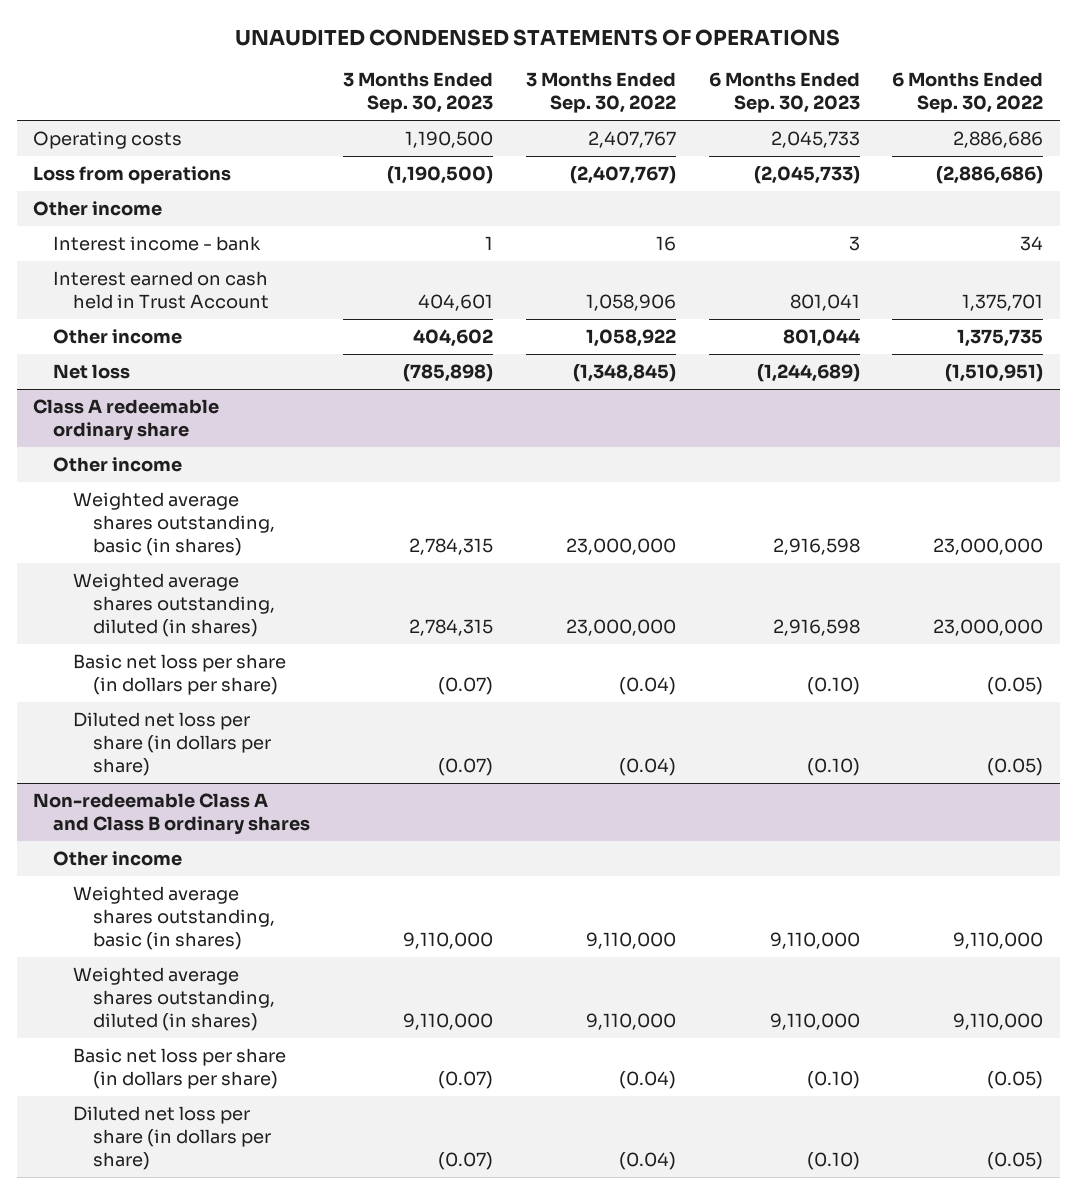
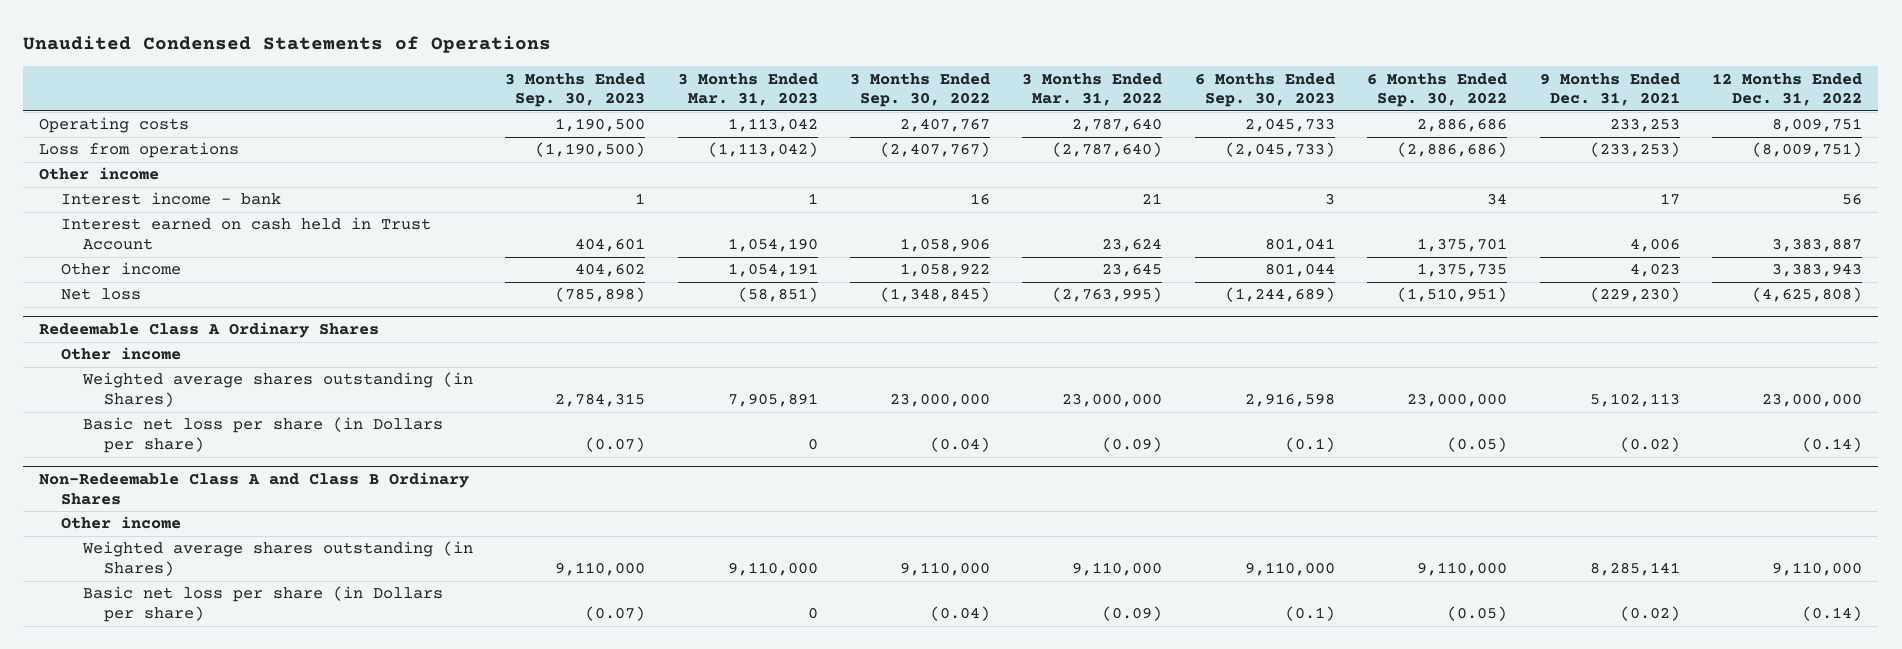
[235,28,841,46] UNAUDITED CONDENSED STATEMENTS OF OPERATIONS -> [23,36,552,54] Unaudited Condensed Statements of Operations
none -> [677,72,818,107] 3 Months Ended Mar. 31, 2023
none -> [1022,72,1163,107] 3 Months Ended Mar. 31, 2022
none -> [1539,72,1680,107] 9 Months Ended Dec. 31, 2021
none -> [1712,72,1863,107] 12 Months Ended Dec. 31, 2022
[33,398,220,440] Class A redeemable ordinary share -> [39,322,380,339] Redeemable Class A Ordinary Shares
[73,491,276,557] Weighted average shares outstanding, basic (in shares) -> none
[73,711,272,777] Diluted net loss per share (in dollars per share) -> none
[73,572,276,638] Weighted average shares outstanding, diluted (in shares) -> [81,372,473,407] Weighted average shares outstanding (in Shares)
[73,653,287,695] Basic net loss per share (in dollars per share) -> [82,417,443,453] Basic net loss per share (in Dollars per share)
[806,676,860,695] (0.10) -> [1284,436,1335,452] (0.1)
[33,792,311,834] Non-redeemable Class A and Class B ordinary shares -> [39,472,470,505] Non-Redeemable Class A and Class B Ordinary Shares
[73,885,276,951] Weighted average shares outstanding, basic (in shares) -> none
[73,1105,272,1171] Diluted net loss per share (in dollars per share) -> none
[73,966,276,1032] Weighted average shares outstanding, diluted (in shares) -> [81,541,473,576] Weighted average shares outstanding (in Shares)
[73,1047,287,1089] Basic net loss per share (in dollars per share) -> [82,586,443,622] Basic net loss per share (in Dollars per share)
[806,1070,860,1089] (0.10) -> [1284,605,1335,621] (0.1)

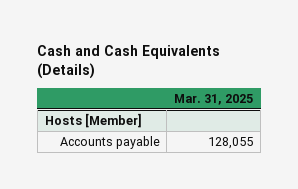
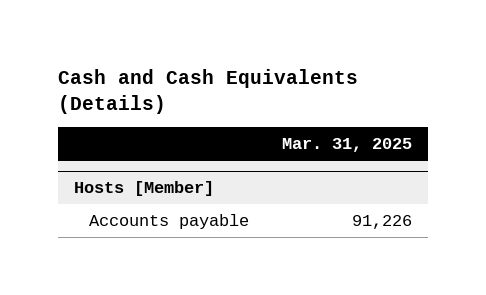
[208,136,254,149] 128,055 -> [351,215,412,230] 91,226

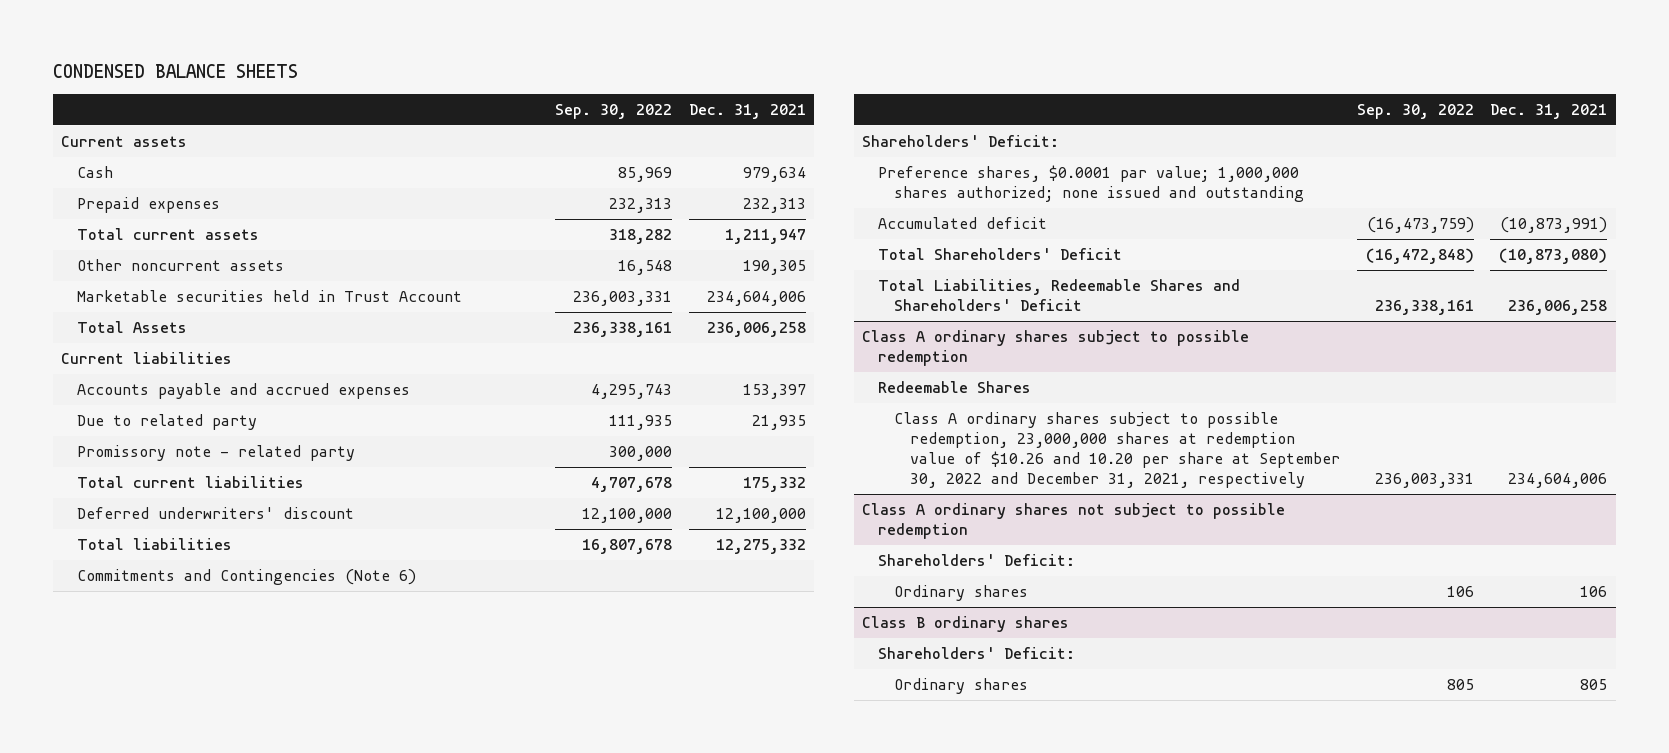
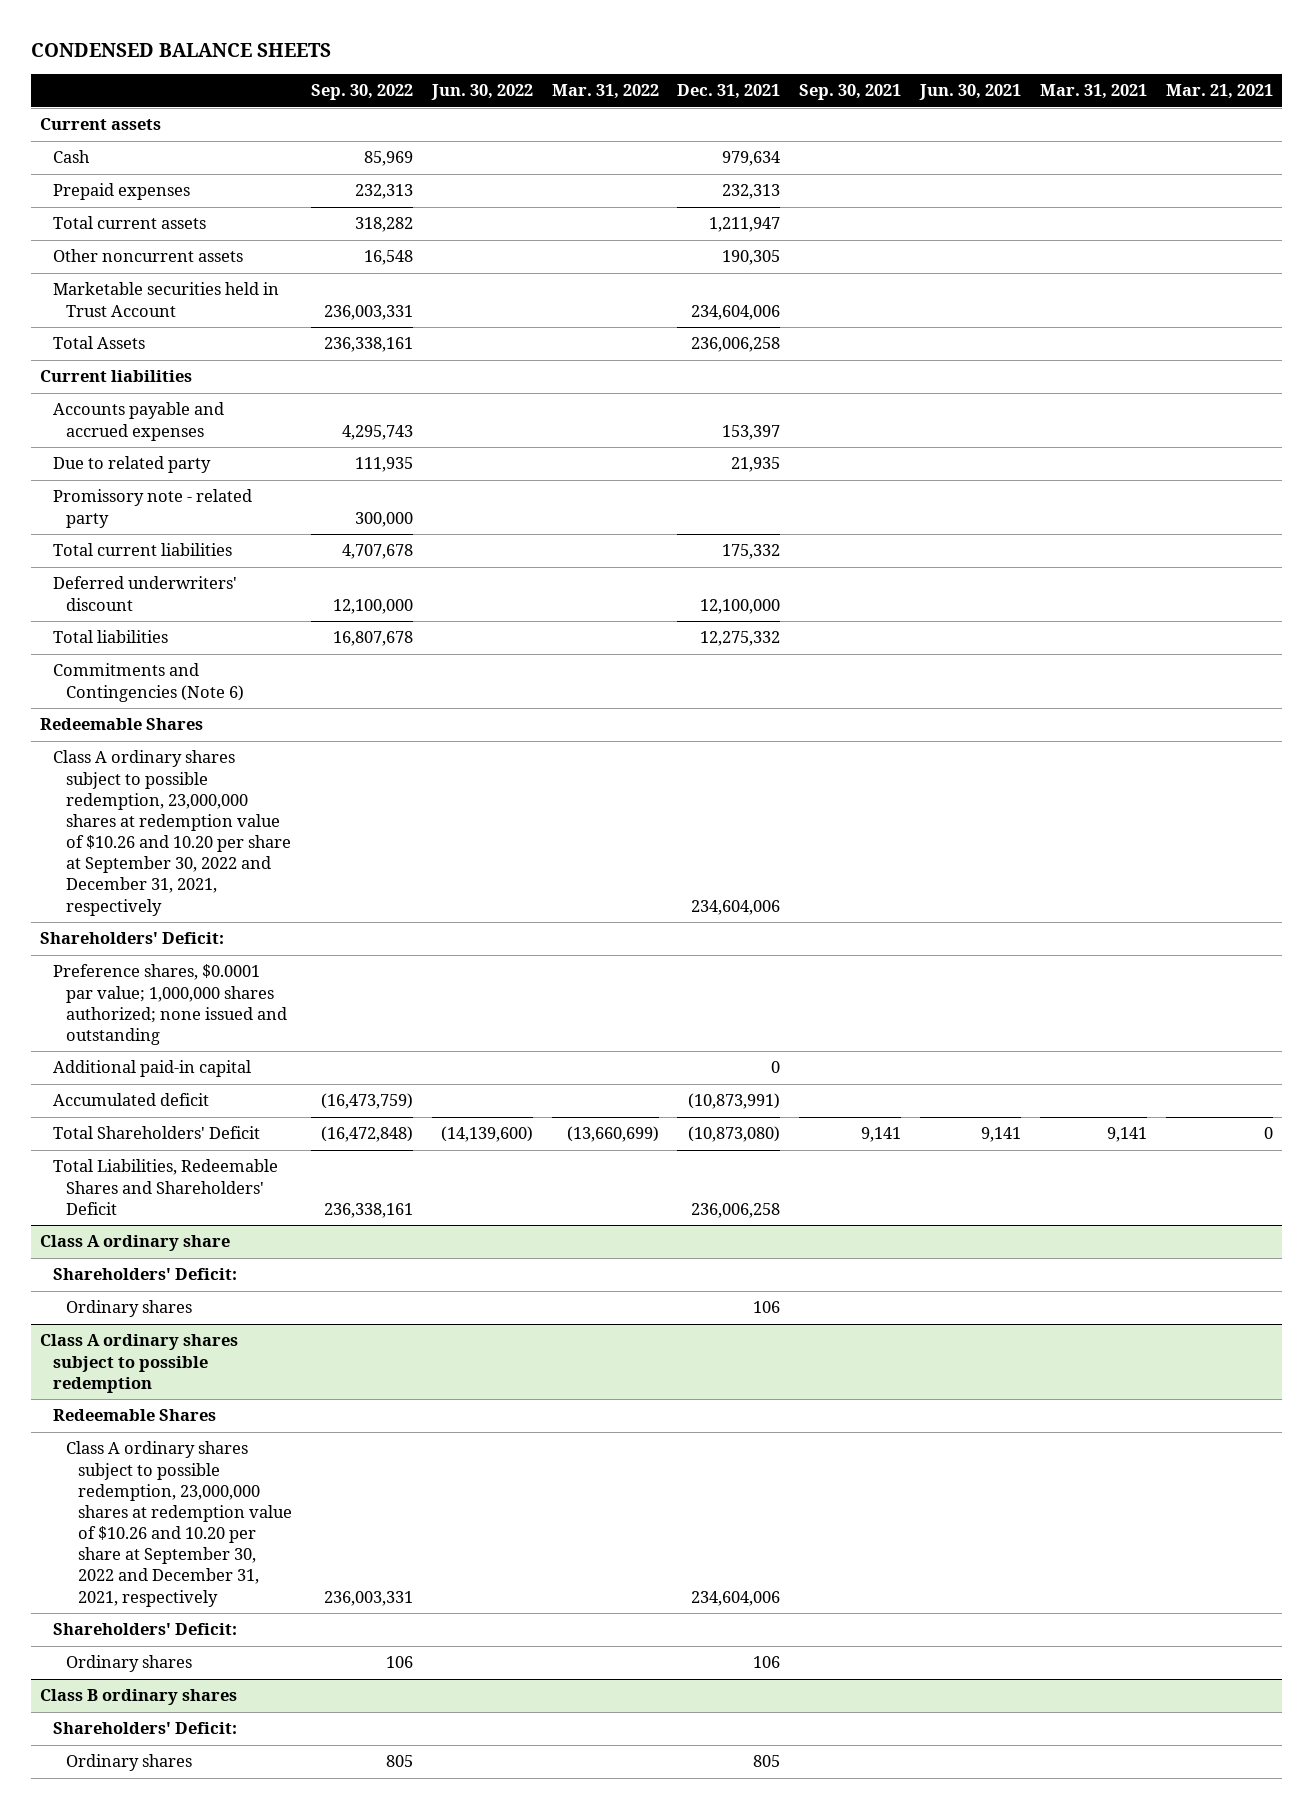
none -> [430,84,533,101] Jun. 30, 2022
none -> [551,84,659,100] Mar. 31, 2022
none -> [799,84,902,101] Sep. 30, 2021
none -> [919,84,1022,101] Jun. 30, 2021
none -> [1039,84,1147,100] Mar. 31, 2021
none -> [1165,84,1273,100] Mar. 21, 2021
none -> [40,718,204,731] Redeemable Shares
none -> [53,750,291,916] Class A ordinary shares subject to possible redemption, 23,000,000 shares at redemption value of $10.26 and 10.20 per share at September 30, 2022 and December 31, 2021, respectively
none -> [53,1060,252,1078] Additional paid-in capital
none -> [40,1235,231,1252] Class A ordinary share
none -> [53,1268,238,1281] Shareholders' Deficit:
none -> [65,1300,192,1318] Ordinary shares
[862,503,1286,539] Class A ordinary shares not subject to possible redemption -> none

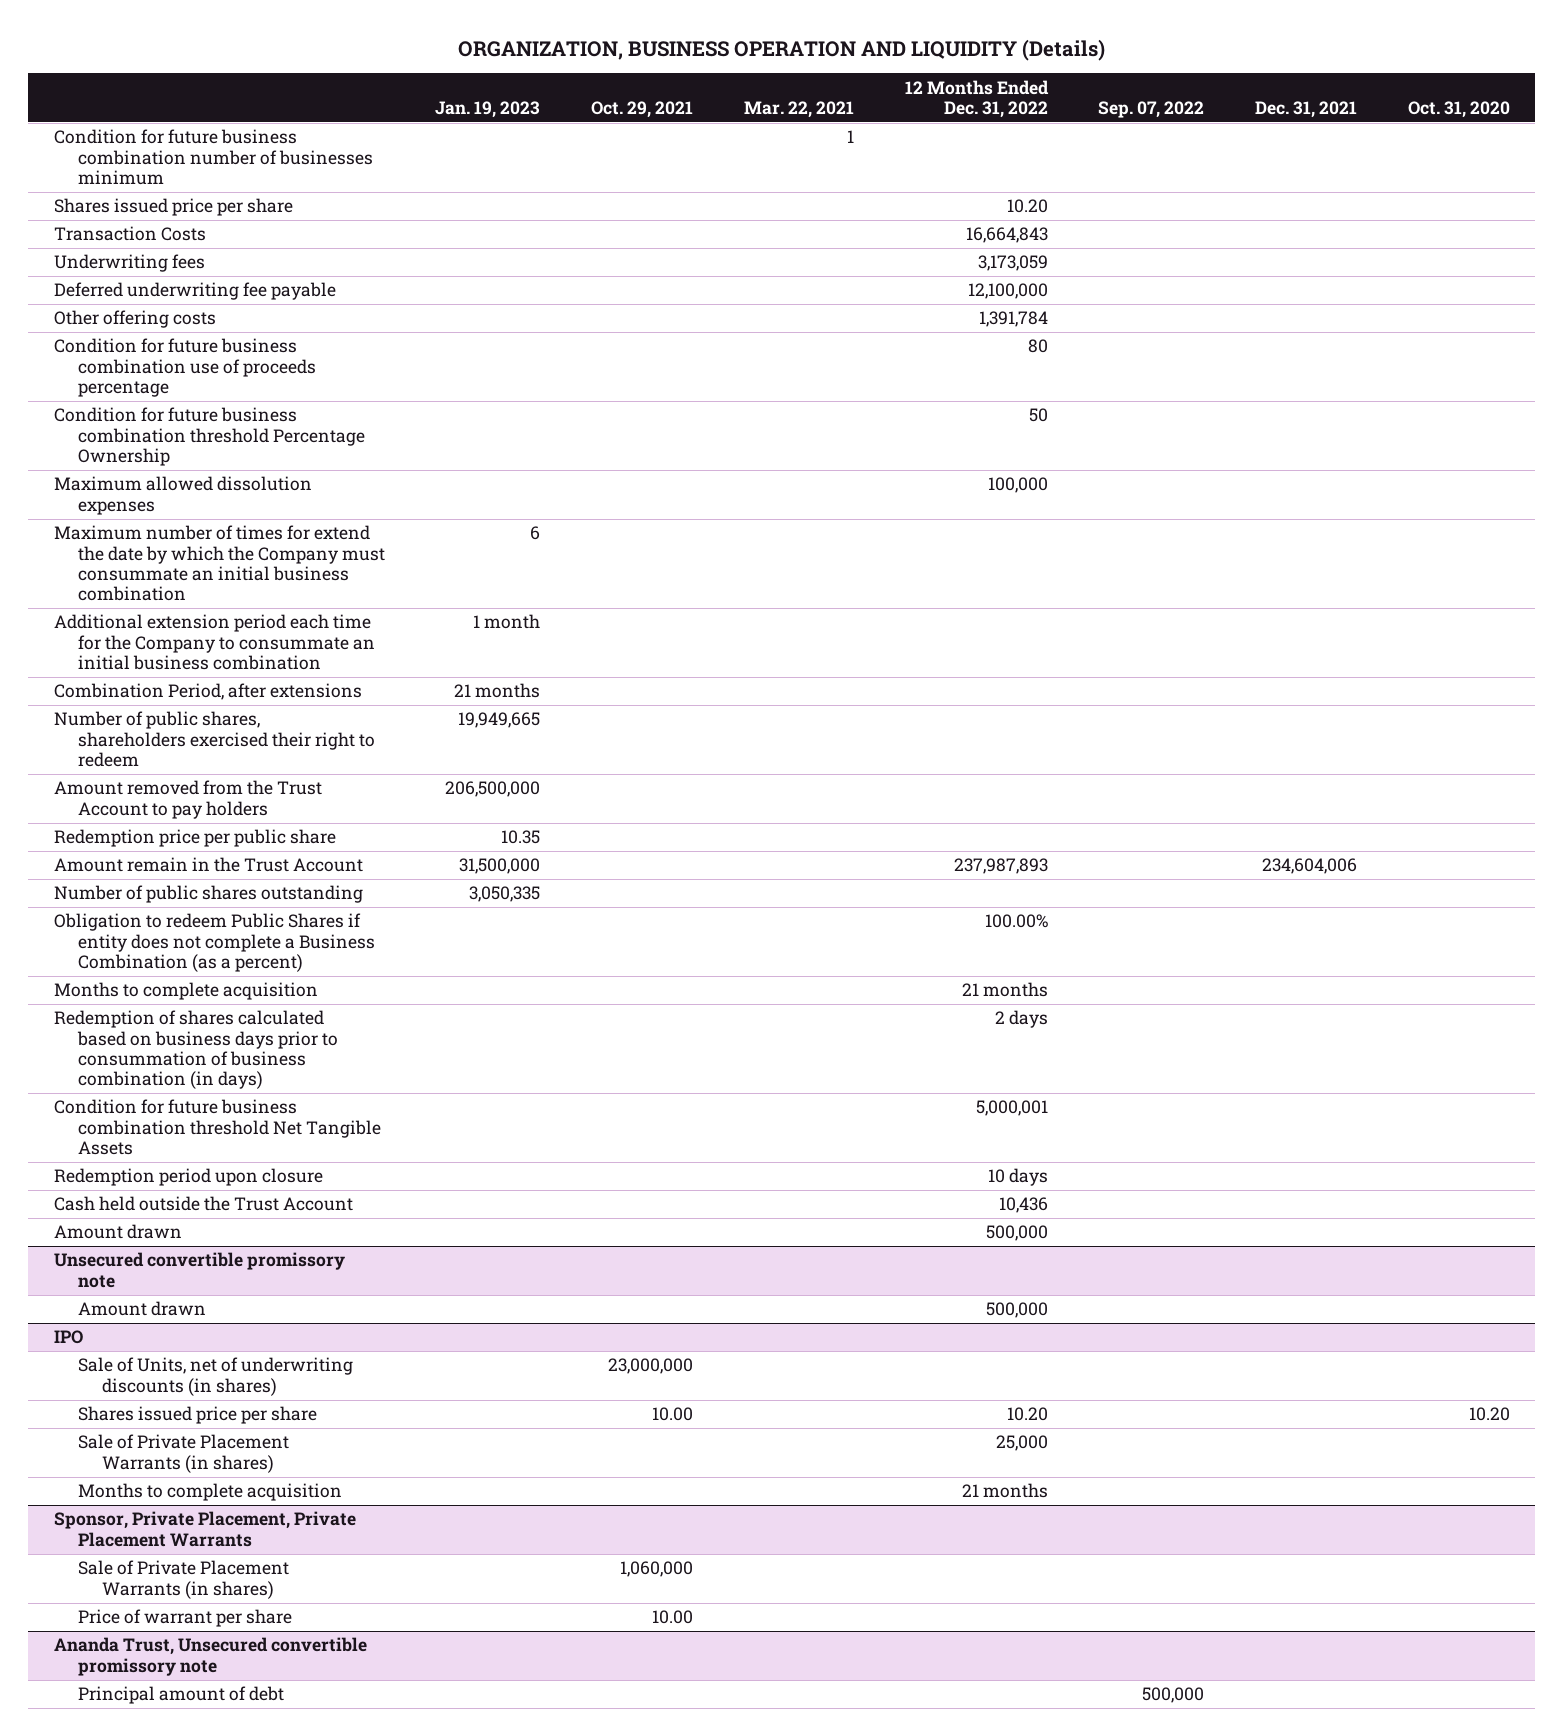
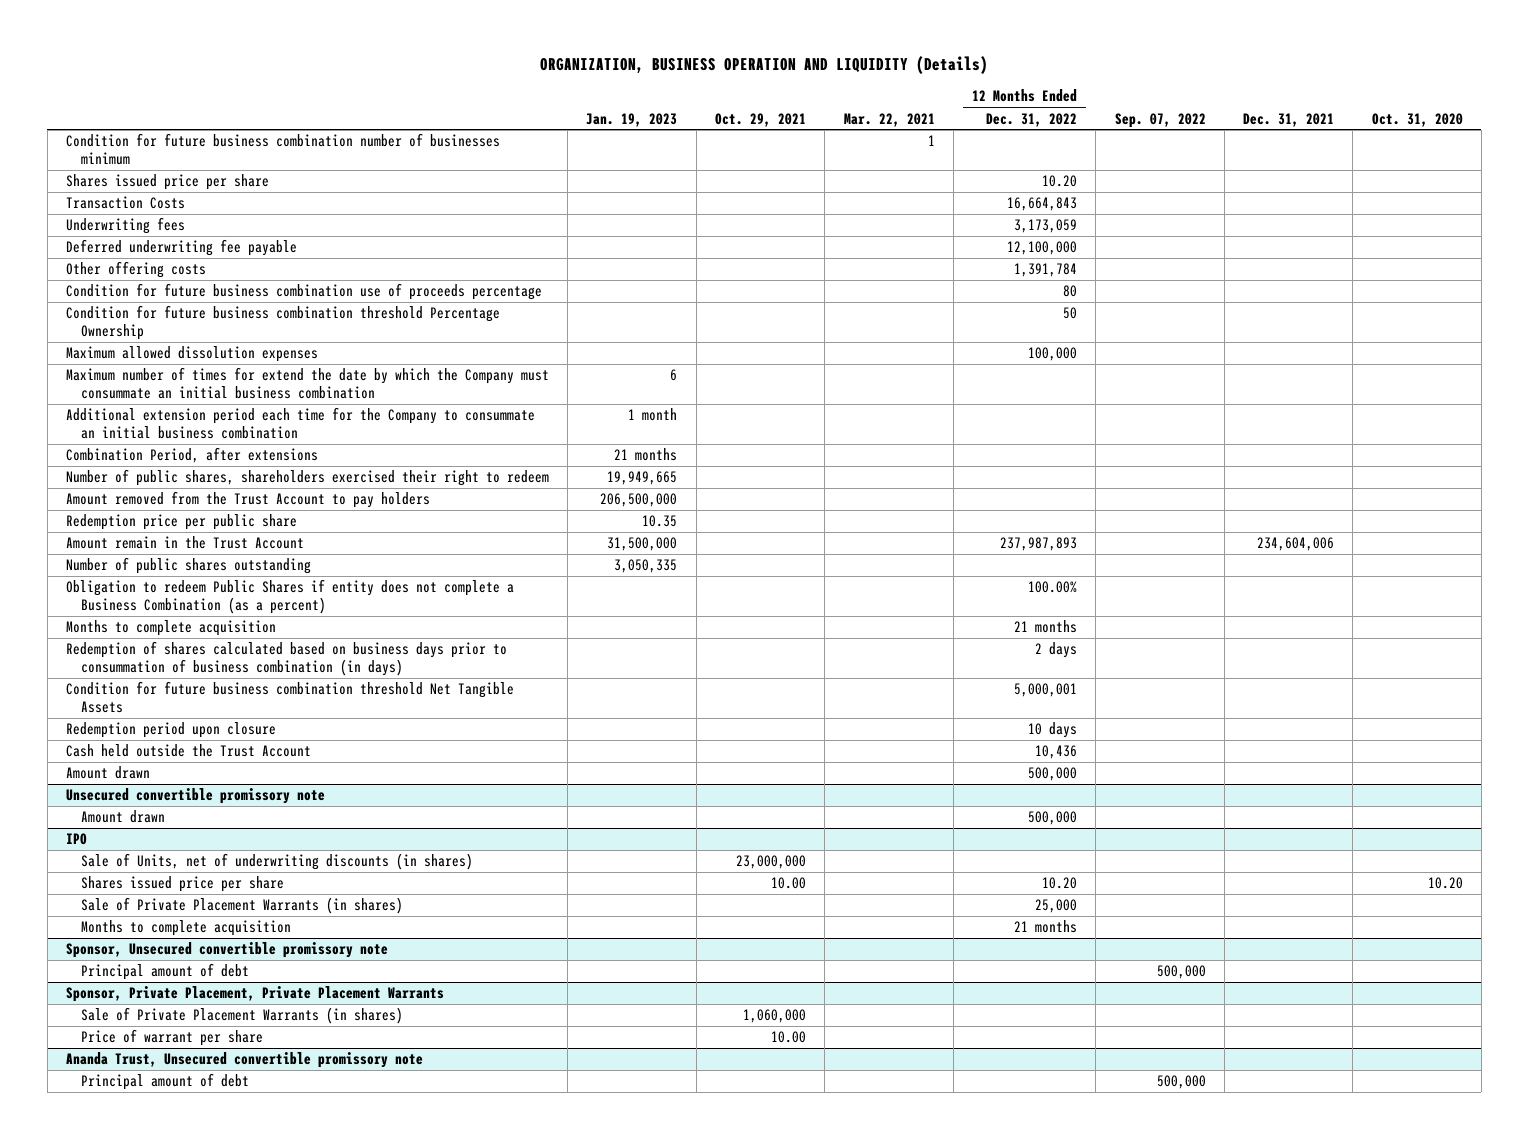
none -> [65,942,388,959] Sponsor, Unsecured convertible promissory note
none -> [80,963,249,981] Principal amount of debt

